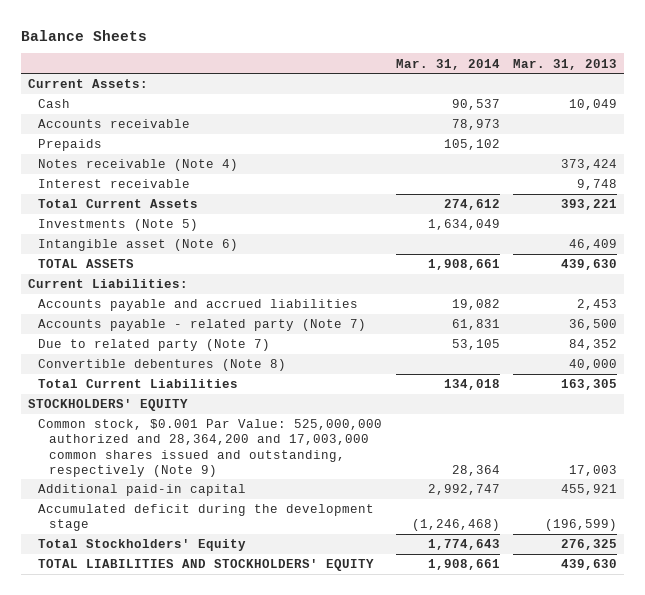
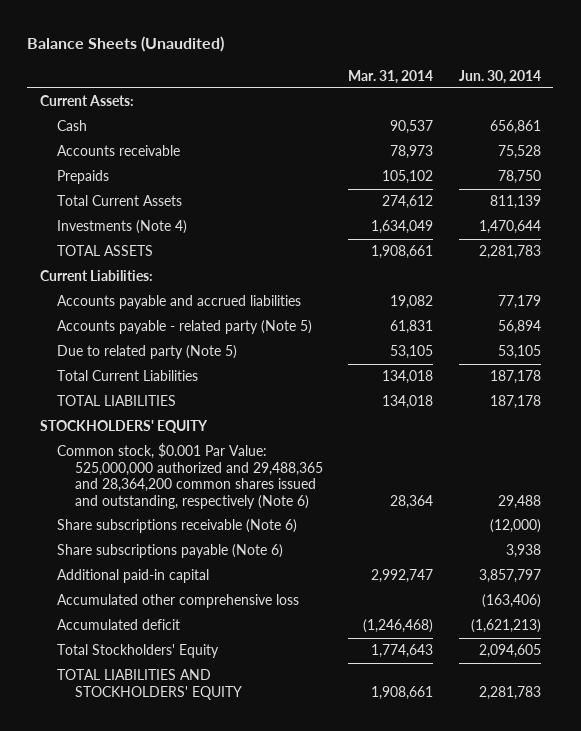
[21,29,148,41] Balance Sheets -> [27,36,225,53] Balance Sheets (Unaudited)
[513,58,618,70] Mar. 31, 2013 -> none
none -> [458,69,541,84] Jun. 30, 2014
[38,159,239,172] Notes receivable (Note 4) -> none
[38,179,191,189] Interest receivable -> none
[38,239,239,252] Intangible asset (Note 6) -> none
[38,219,199,232] Investments (Note 5) -> [57,220,188,235] Investments (Note 4)
[38,359,287,372] Convertible debentures (Note 8) -> none
[38,319,367,332] Accounts payable - related party (Note 7) -> [57,320,313,335] Accounts payable - related party (Note 5)
[38,339,271,352] Due to related party (Note 7) -> [57,345,238,360] Due to related party (Note 5)
none -> [57,395,177,407] TOTAL LIABILITIES
[38,419,383,477] Common stock, $0.001 Par Value: 525,000,000 authorized and 28,364,200 and 17,003,000 common shares issued and outstanding, respectively (Note 9) -> [57,443,323,509] Common stock, $0.001 Par Value: 525,000,000 authorized and 29,488,365 and 28,364,200 common shares issued and outstanding, respectively (Note 6)
none -> [57,519,298,534] Share subscriptions receivable (Note 6)
none -> [57,544,284,559] Share subscriptions payable (Note 6)
none -> [57,594,300,609] Accumulated other comprehensive loss
[38,504,375,532] Accumulated deficit during the development stage -> [57,619,181,631] Accumulated deficit

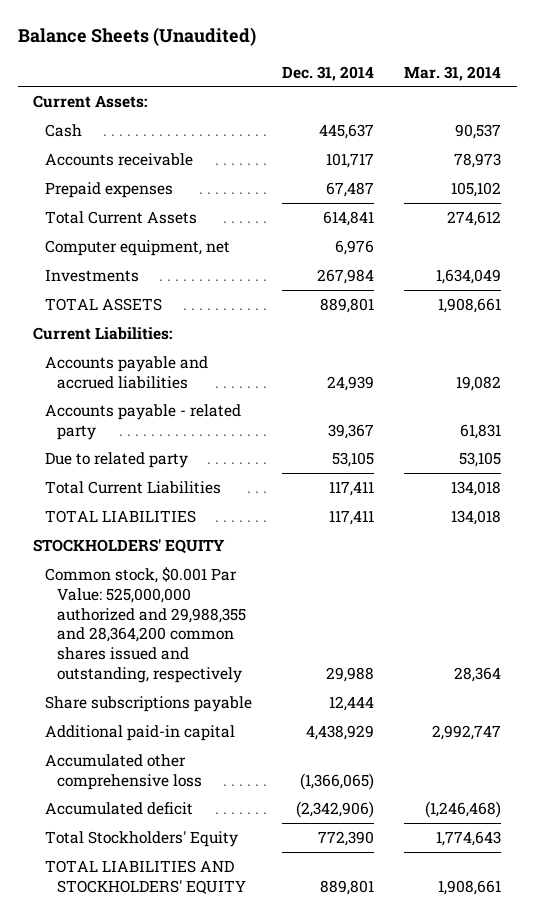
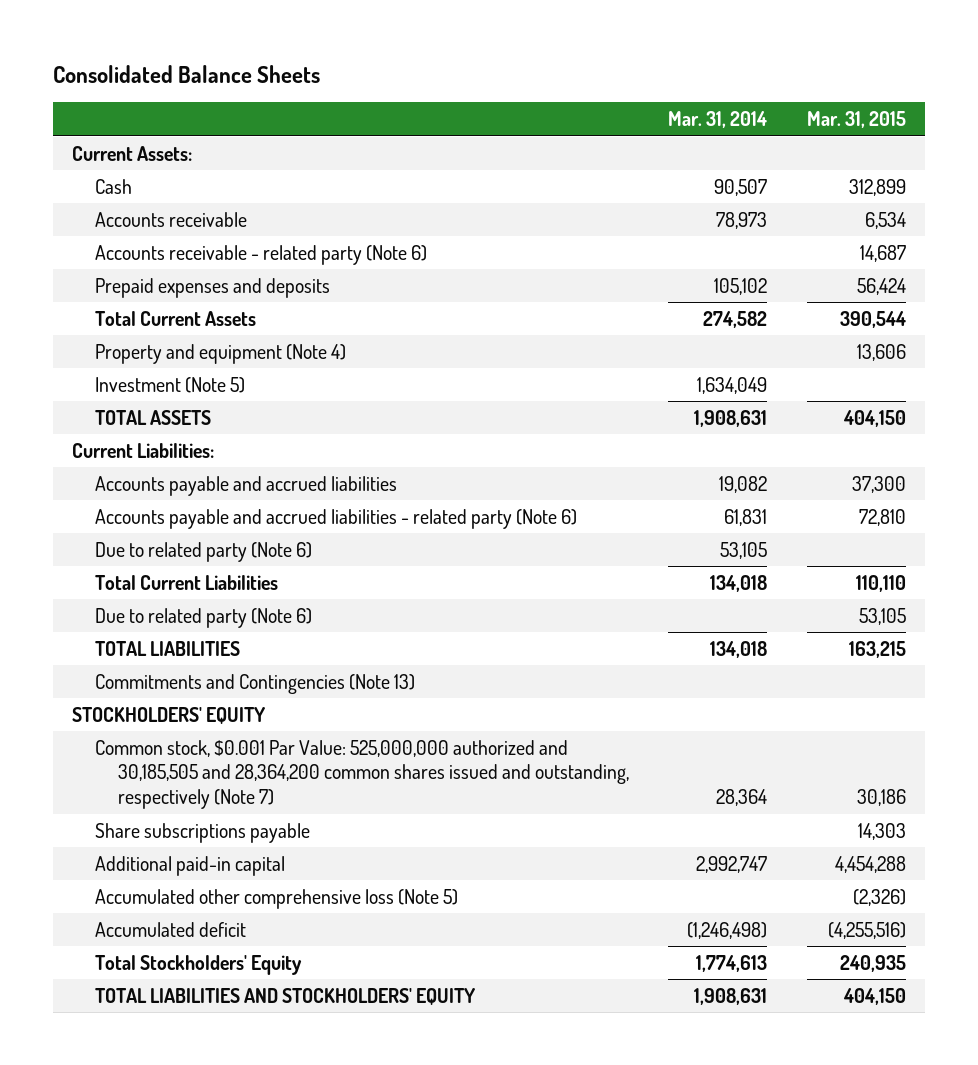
[17,27,256,47] Balance Sheets (Unaudited) -> [52,64,320,83] Consolidated Balance Sheets
[282,65,375,81] Dec. 31, 2014 -> none
none -> [806,111,906,129] Mar. 31, 2015
[455,123,502,139] 90,537 -> [714,178,768,196] 90,507
none -> [94,244,427,265] Accounts receivable - related party (Note 6)
[45,181,174,198] Prepaid expenses -> [94,277,330,298] Prepaid expenses and deposits
[447,210,502,226] 274,612 -> [703,310,768,328] 274,582
[45,239,231,256] Computer equipment, net -> [94,343,346,364] Property and equipment (Note 4)
[45,268,140,282] Investments -> [94,376,245,393] Investment (Note 5)
[438,297,502,313] 1,908,661 -> [694,409,768,427] 1,908,631
[45,403,242,440] Accounts payable - related party -> [94,508,577,529] Accounts payable and accrued liabilities - related party (Note 6)
[45,451,189,468] Due to related party -> [94,541,312,562] Due to related party (Note 6)
none -> [94,607,312,628] Due to related party (Note 6)
none -> [94,673,415,694] Commitments and Contingencies (Note 13)
[45,566,247,684] Common stock, $0.001 Par Value: 525,000,000 authorized and 29,988,355 and 28,364,200 common shares issued and outstanding, respectively -> [94,739,629,810] Common stock, $0.001 Par Value: 525,000,000 authorized and 30,185,505 and 28,364,200 common shares issued and outstanding, respectively (Note 7)
[45,753,203,790] Accumulated other comprehensive loss -> [94,888,458,909] Accumulated other comprehensive loss (Note 5)
[425,800,502,818] (1,246,468) -> [687,921,768,939] (1,246,498)
[436,830,502,846] 1,774,643 -> [696,954,768,972] 1,774,613
[438,879,502,895] 1,908,661 -> [694,987,768,1005] 1,908,631

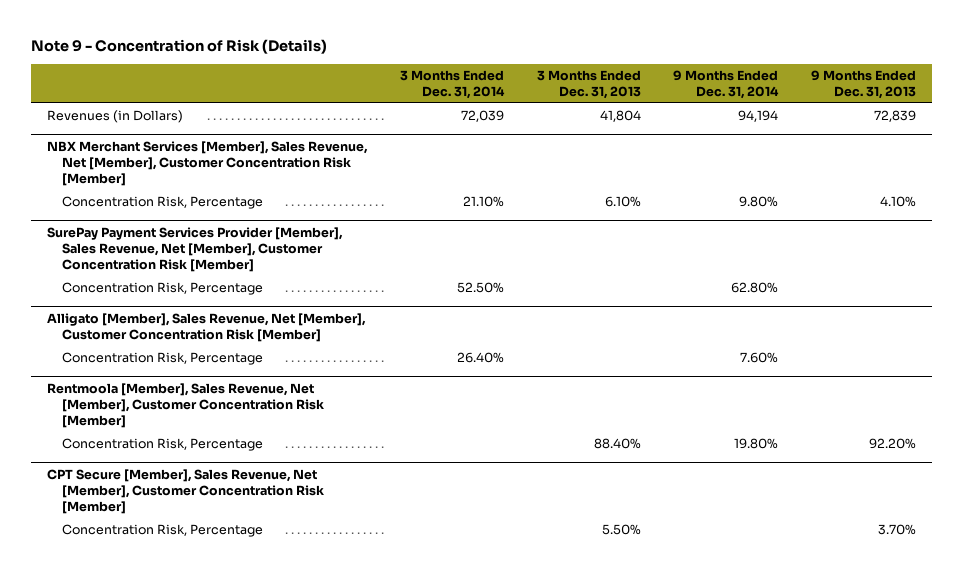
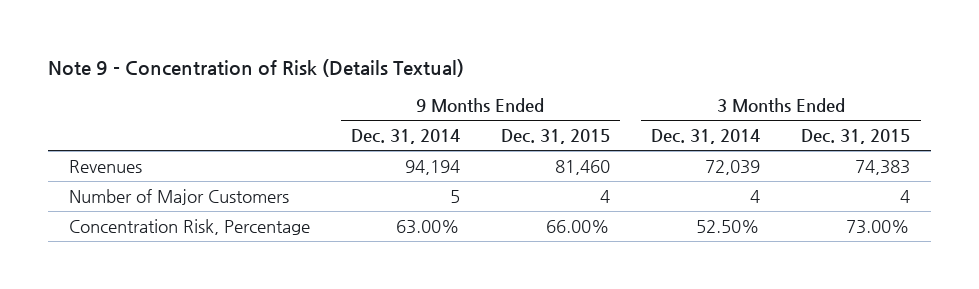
[31,38,328,54] Note 9 - Concentration of Risk (Details) -> [48,58,465,77] Note 9 - Concentration of Risk (Details Textual)
[536,70,641,99] 3 Months Ended Dec. 31, 2013 -> none
[810,70,916,99] 9 Months Ended Dec. 31, 2013 -> none
none -> [500,129,610,145] Dec. 31, 2015
none -> [801,129,911,145] Dec. 31, 2015
[47,141,369,186] NBX Merchant Services [Member], Sales Revenue, Net [Member], Customer Concentration Risk [Member] -> none
[47,227,344,272] SurePay Payment Services Provider [Member], Sales Revenue, Net [Member], Customer Concentration Risk [Member] -> none
[61,282,263,296] Concentration Risk, Percentage -> none
[47,313,367,343] Alligato [Member], Sales Revenue, Net [Member], Customer Concentration Risk [Member] -> none
[61,352,263,366] Concentration Risk, Percentage -> none
[47,383,324,428] Rentmoola [Member], Sales Revenue, Net [Member], Customer Concentration Risk [Member] -> none
[61,438,263,452] Concentration Risk, Percentage -> none
[47,469,324,514] CPT Secure [Member], Sales Revenue, Net [Member], Customer Concentration Risk [Member] -> none
[61,524,263,538] Concentration Risk, Percentage -> none
[47,110,184,124] Revenues (in Dollars) -> [68,159,142,173] Revenues
none -> [68,188,289,205] Number of Major Customers
[463,196,505,208] 21.10% -> [696,219,761,233] 52.50%
[739,196,779,208] 9.80% -> [395,219,460,234] 63.00%

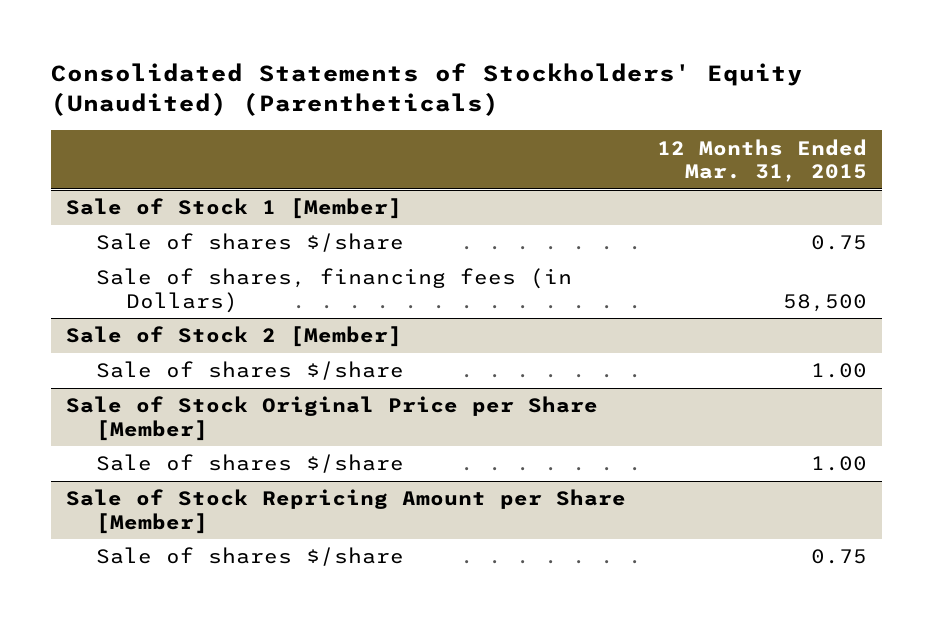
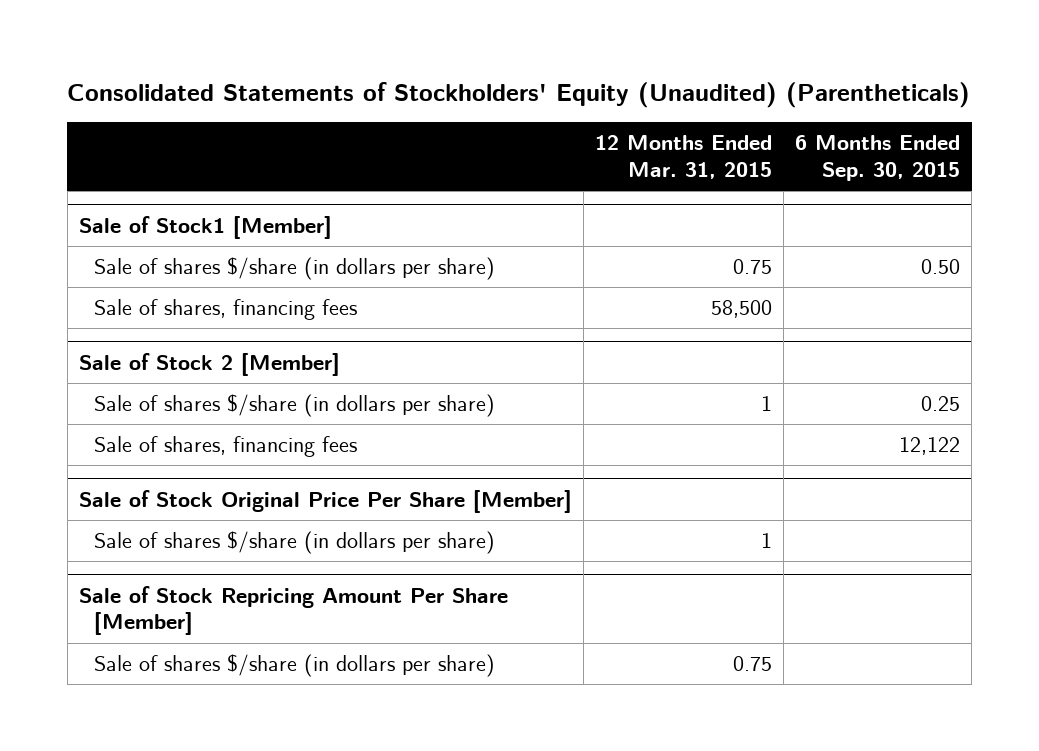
none -> [795,135,961,182] 6 Months Ended Sep. 30, 2015
[66,198,403,220] Sale of Stock 1 [Member] -> [78,215,332,239] Sale of Stock1 [Member]
[96,233,405,253] Sale of shares $/share -> [94,257,496,281] Sale of shares $/share (in dollars per share)
[96,268,573,313] Sale of shares, financing fees (in Dollars) -> [94,299,358,321] Sale of shares, financing fees
[96,361,405,381] Sale of shares $/share -> [94,394,496,418] Sale of shares $/share (in dollars per share)
[810,363,867,379] 1.00 -> [761,396,773,412] 1
none -> [94,436,358,458] Sale of shares, financing fees
[66,396,599,441] Sale of Stock Original Price per Share [Member] -> [78,489,572,513] Sale of Stock Original Price Per Share [Member]
[96,454,405,474] Sale of shares $/share -> [94,531,496,555] Sale of shares $/share (in dollars per share)
[810,456,867,472] 1.00 -> [761,533,773,549] 1
[66,489,627,534] Sale of Stock Repricing Amount per Share [Member] -> [78,585,508,636] Sale of Stock Repricing Amount Per Share [Member]
[96,547,405,567] Sale of shares $/share -> [94,654,496,678] Sale of shares $/share (in dollars per share)

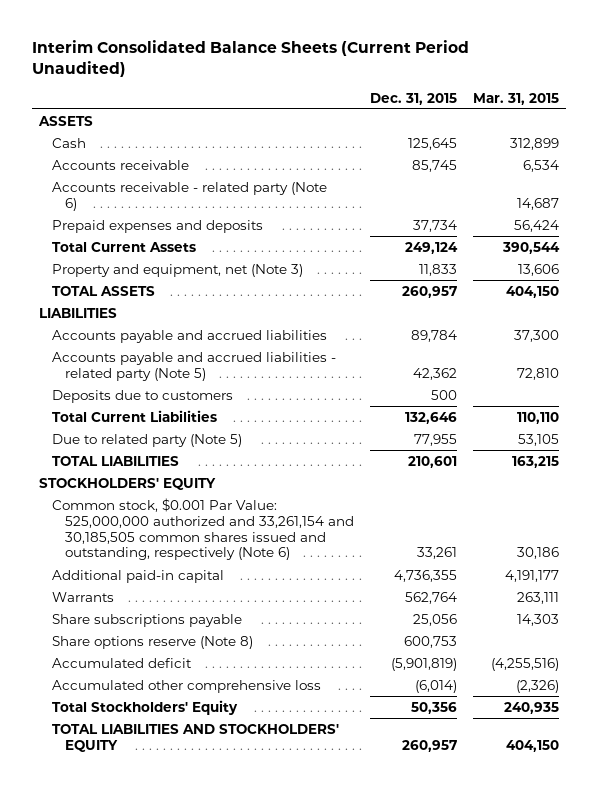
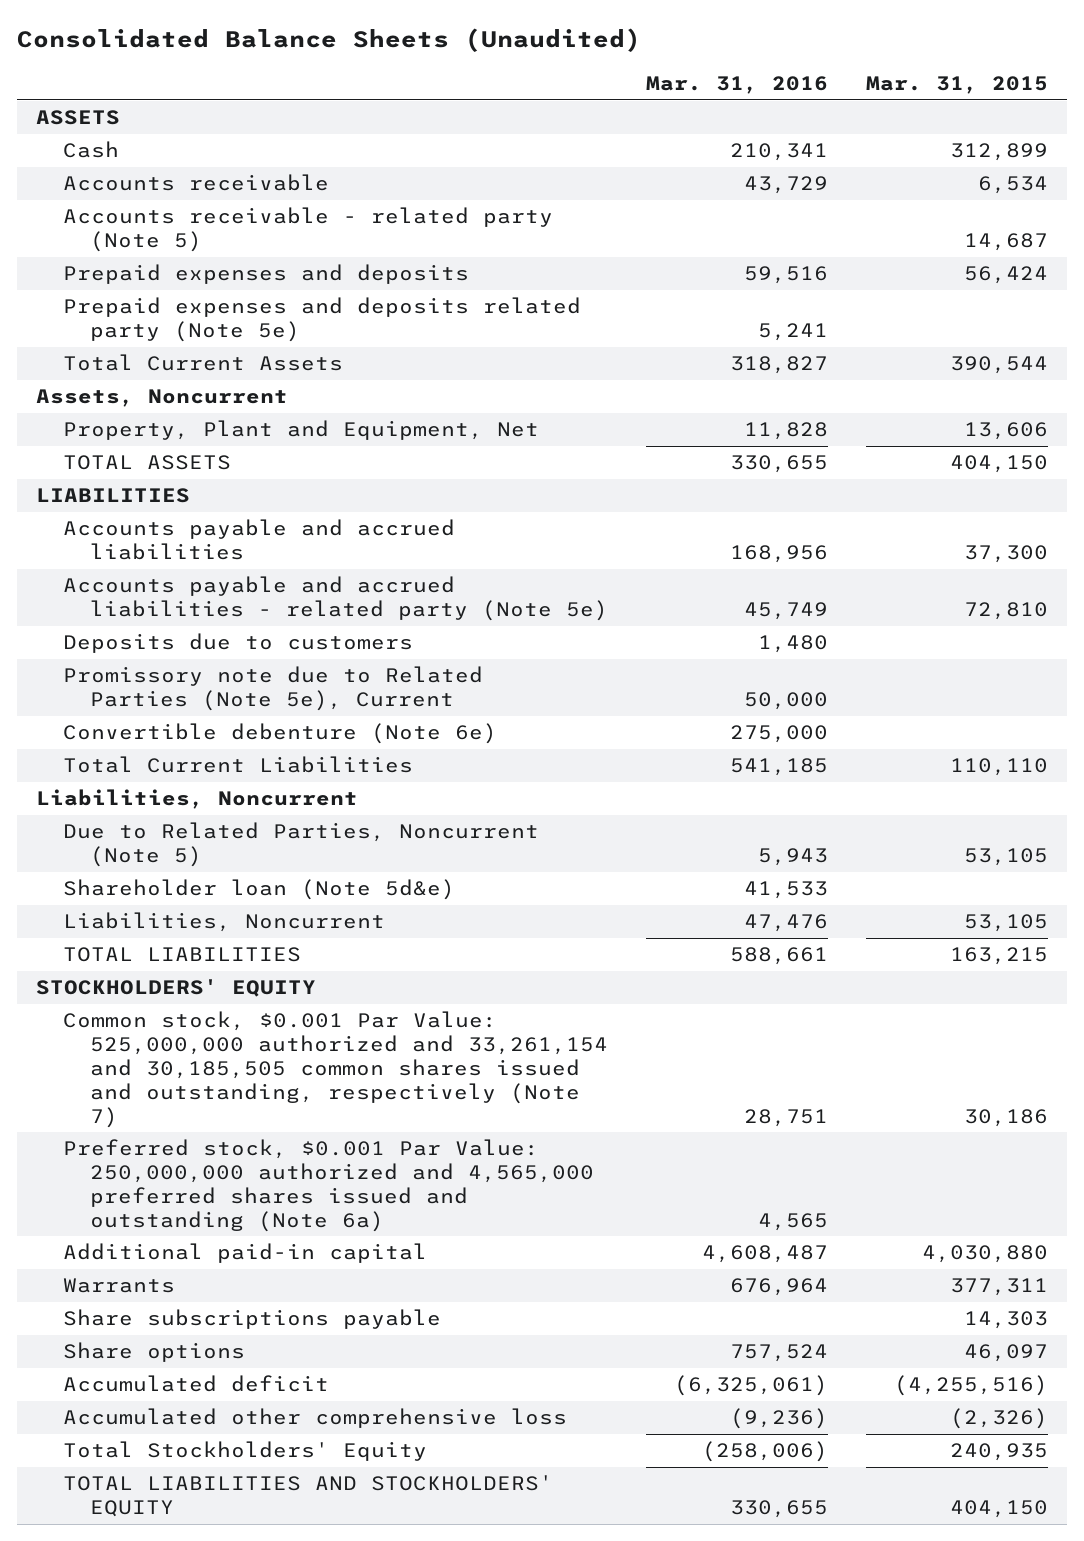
[31,39,469,77] Interim Consolidated Balance Sheets (Current Period Unaudited) -> [16,28,641,53] Consolidated Balance Sheets (Unaudited)
[369,92,457,105] Dec. 31, 2015 -> none
none -> [645,76,828,95] Mar. 31, 2016
[52,181,328,211] Accounts receivable - related party (Note 6) -> [62,207,553,253] Accounts receivable - related party (Note 5)
none -> [62,297,581,343] Prepaid expenses and deposits related party (Note 5e)
none -> [35,389,288,408] Assets, Noncurrent
[52,263,304,277] Property and equipment, net (Note 3) -> [62,420,539,441] Property, Plant and Equipment, Net
[52,351,337,381] Accounts payable and accrued liabilities - related party (Note 5) -> [62,576,608,622] Accounts payable and accrued liabilities - related party (Note 5e)
none -> [62,666,483,712] Promissory note due to Related Parties (Note 5e), Current
none -> [62,723,497,745] Convertible debenture (Note 6e)
none -> [35,789,358,810] Liabilities, Noncurrent
[52,433,243,447] Due to related party (Note 5) -> [62,822,539,868] Due to Related Parties, Noncurrent (Note 5)
none -> [62,879,455,901] Shareholder loan (Note 5d&e)
none -> [62,912,385,933] Liabilities, Noncurrent
[52,497,355,561] Common stock, $0.001 Par Value: 525,000,000 authorized and 33,261,154 and 30,185,505 common shares issued and outstanding, respectively (Note 6) -> [62,1011,608,1128] Common stock, $0.001 Par Value: 525,000,000 authorized and 33,261,154 and 30,185,505 common shares issued and outstanding, respectively (Note 7)
none -> [62,1139,594,1232] Preferred stock, $0.001 Par Value: 250,000,000 authorized and 4,565,000 preferred shares issued and outstanding (Note 6a)
[504,569,559,582] 4,191,177 -> [922,1245,1049,1264] 4,030,880
[516,591,559,604] 263,111 -> [950,1278,1049,1297] 377,311
[52,635,254,649] Share options reserve (Note 8) -> none
none -> [62,1342,245,1363] Share options

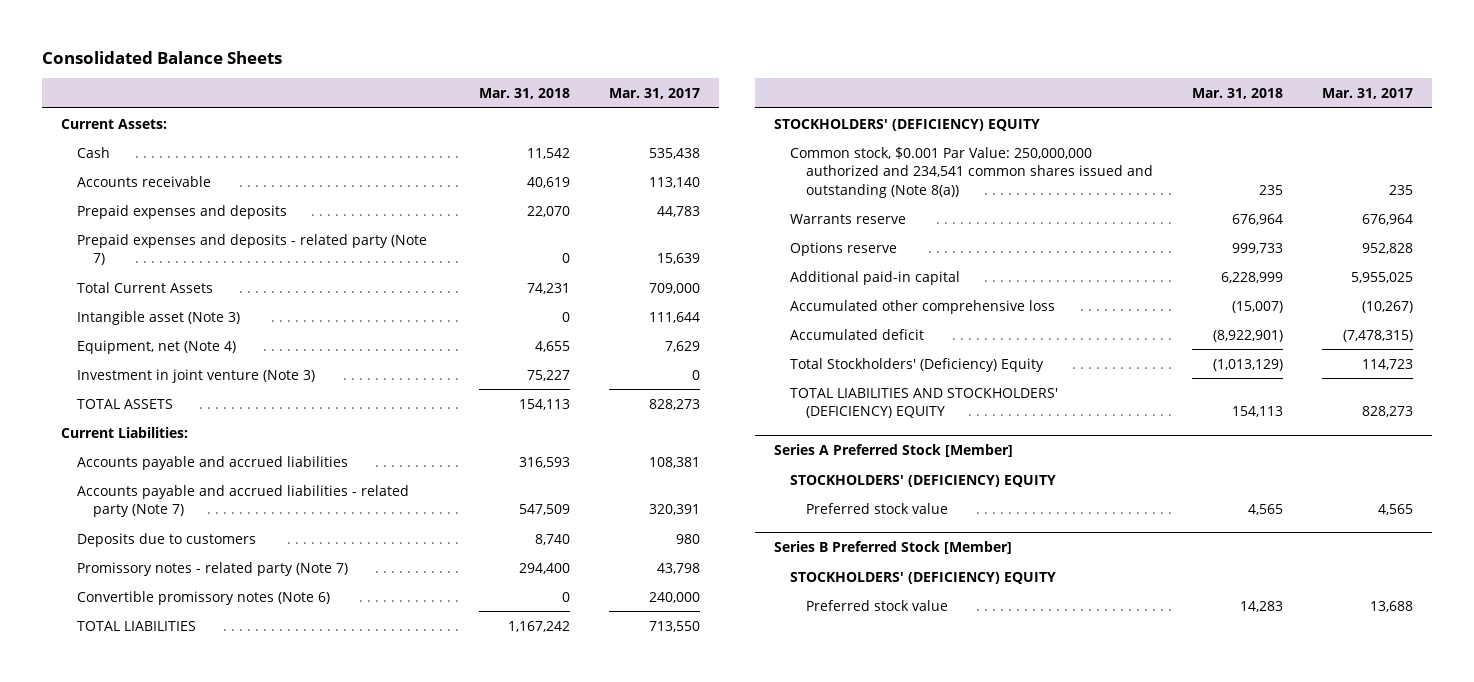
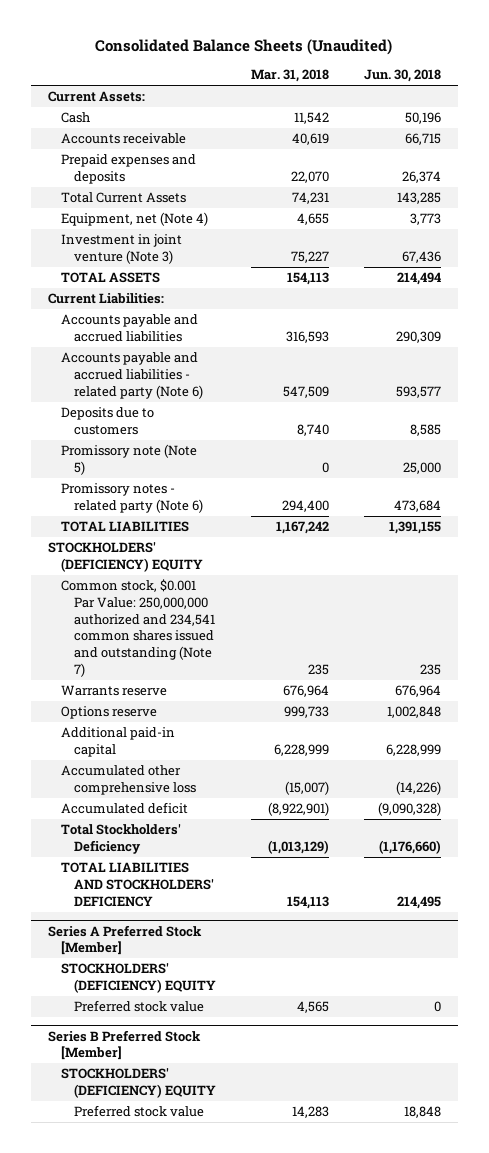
[41,50,282,64] Consolidated Balance Sheets -> [95,38,393,55] Consolidated Balance Sheets (Unaudited)
[608,87,700,99] Mar. 31, 2017 -> none
none -> [363,69,441,83] Jun. 30, 2018
[77,233,428,266] Prepaid expenses and deposits - related party (Note 7) -> none
[77,310,241,325] Intangible asset (Note 3) -> none
[77,484,410,518] Accounts payable and accrued liabilities - related party (Note 7) -> [61,352,204,399] Accounts payable and accrued liabilities - related party (Note 6)
[77,590,331,605] Convertible promissory notes (Note 6) -> none
none -> [61,444,198,475] Promissory note (Note 5)
[77,561,349,576] Promissory notes - related party (Note 7) -> [61,483,204,513] Promissory notes - related party (Note 6)
[790,146,1153,198] Common stock, $0.001 Par Value: 250,000,000 authorized and 234,541 common shares issued and outstanding (Note 8(a)) -> [61,579,216,677] Common stock, $0.001 Par Value: 250,000,000 authorized and 234,541 common shares issued and outstanding (Note 7)
[790,357,1045,372] Total Stockholders' (Deficiency) Equity -> [61,824,182,854] Total Stockholders' Deficiency
[790,387,1059,419] TOTAL LIABILITIES AND STOCKHOLDERS' (DEFICIENCY) EQUITY -> [61,862,215,907] TOTAL LIABILITIES AND STOCKHOLDERS' DEFICIENCY

